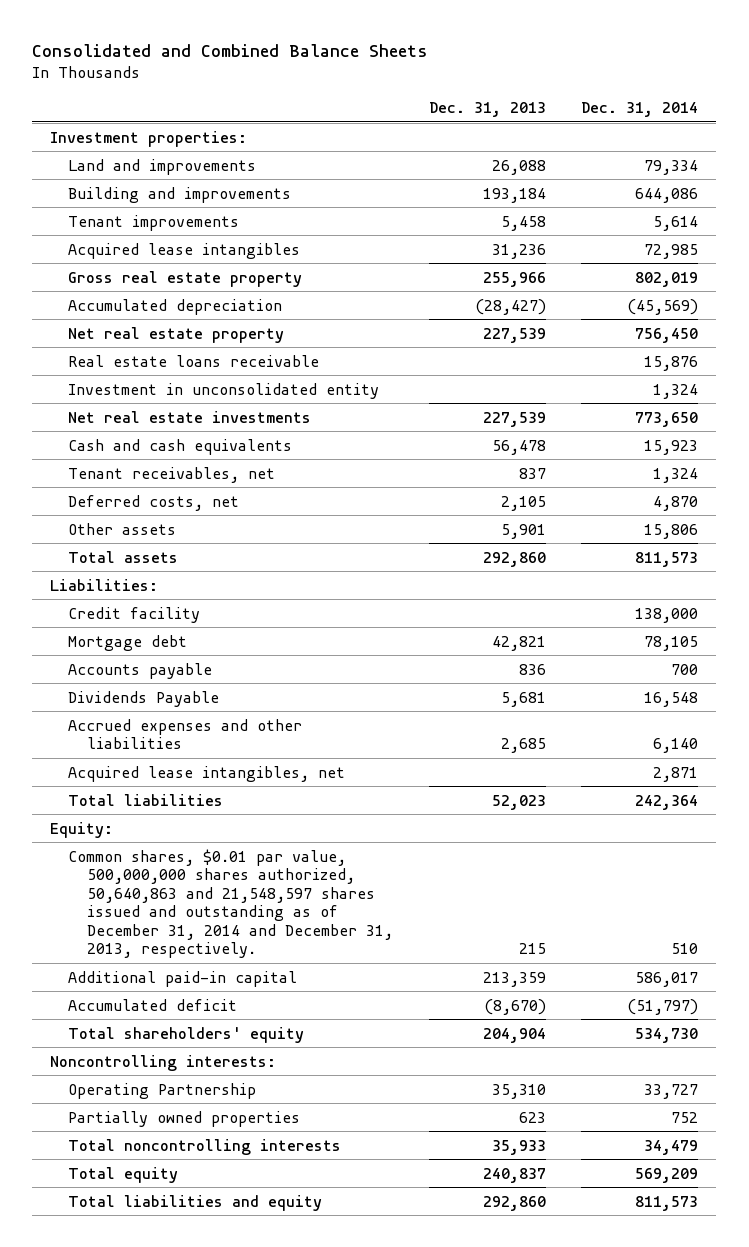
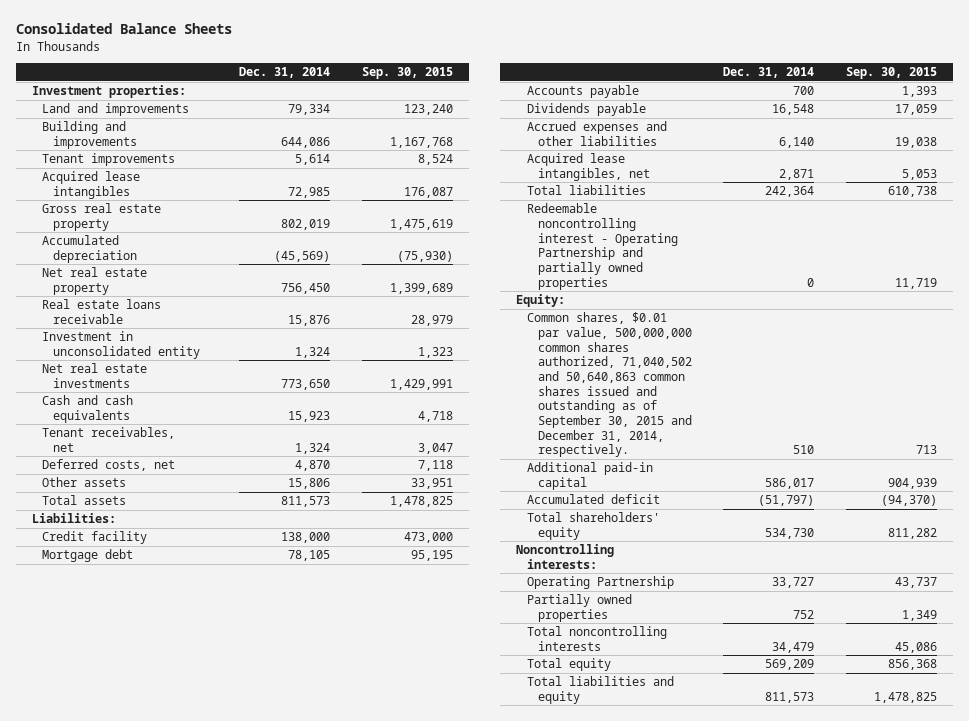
[32,43,429,57] Consolidated and Combined Balance Sheets -> [15,23,232,35] Consolidated Balance Sheets
[428,102,546,118] Dec. 31, 2013 -> none
none -> [362,67,454,80] Sep. 30, 2015
[68,690,220,707] Dividends Payable -> [526,103,646,117] Dividends payable
none -> [526,203,678,290] Redeemable noncontrolling interest - Operating Partnership and partially owned properties
[68,848,393,959] Common shares, $0.01 par value, 500,000,000 shares authorized, 50,640,863 and 21,548,597 shares issued and outstanding as of December 31, 2014 and December 31, 2013, respectively. -> [526,312,692,458] Common shares, $0.01 par value, 500,000,000 common shares authorized, 71,040,502 and 50,640,863 common shares issued and outstanding as of September 30, 2015 and December 31, 2014, respectively.

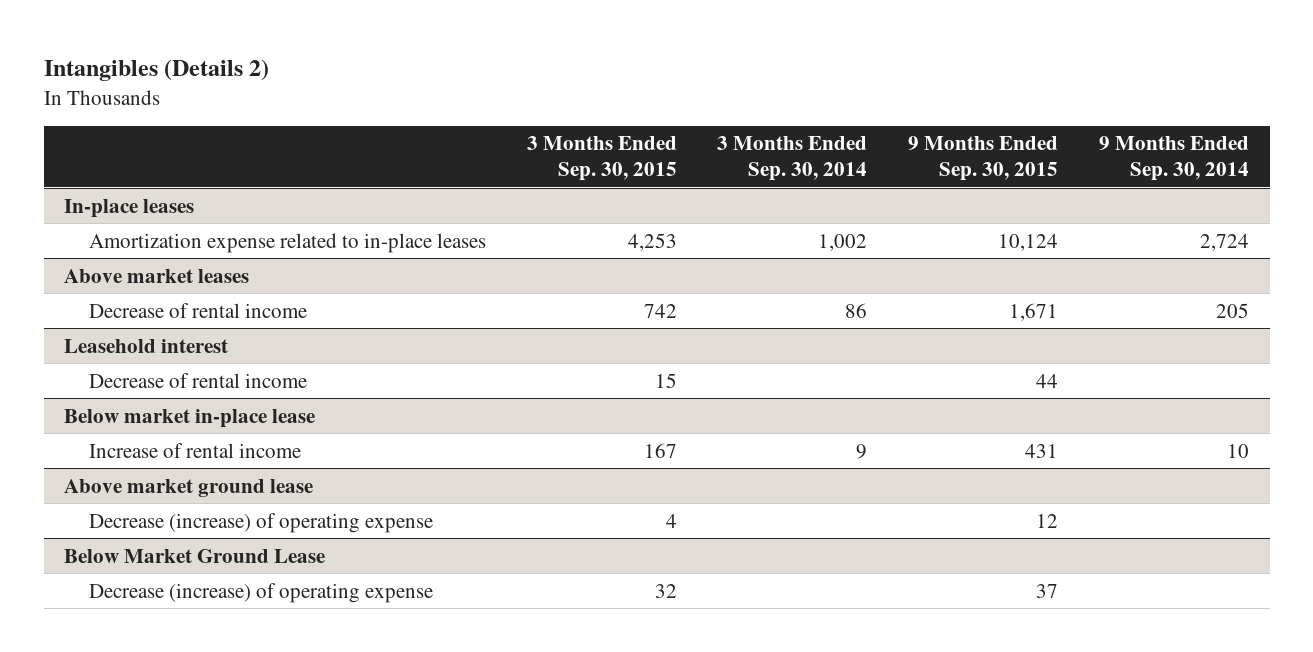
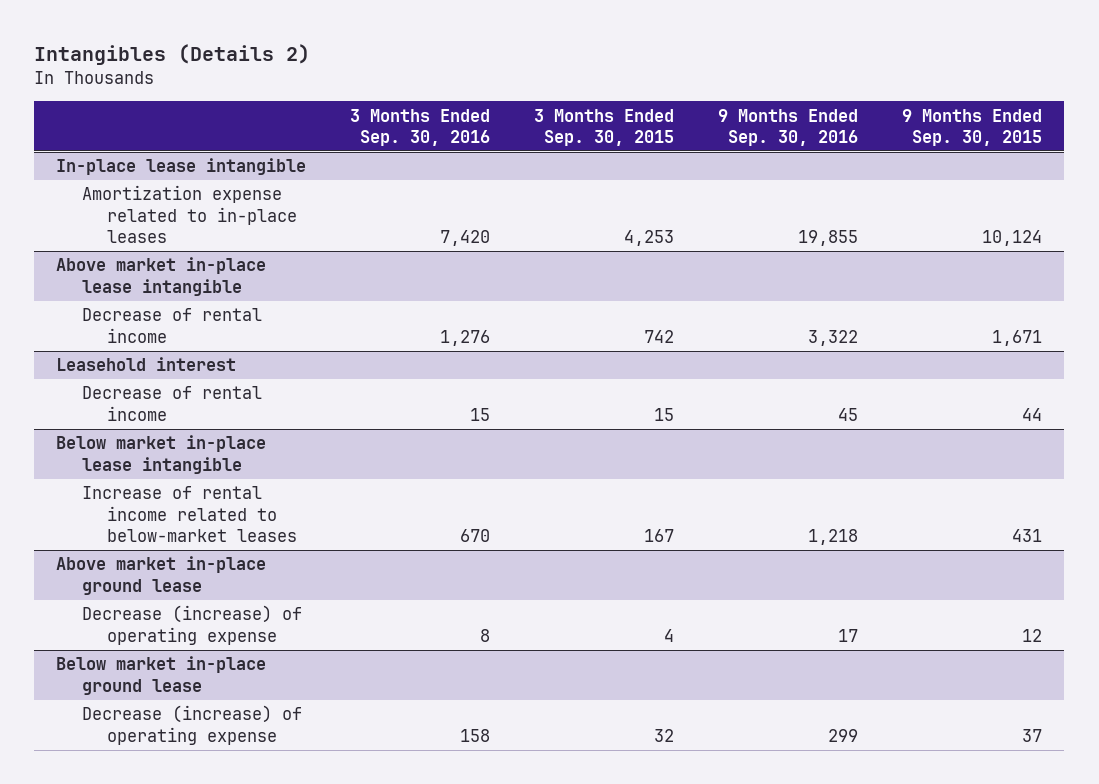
[717,136,868,181] 3 Months Ended Sep. 30, 2014 -> none
[1099,136,1250,181] 9 Months Ended Sep. 30, 2014 -> none
none -> [350,108,491,146] 3 Months Ended Sep. 30, 2016
none -> [718,108,859,146] 9 Months Ended Sep. 30, 2016
[64,198,195,218] In-place leases -> [56,158,307,176] In-place lease intangible
[64,268,250,283] Above market leases -> [56,257,267,296] Above market in-place lease intangible
[64,408,316,428] Below market in-place lease -> [56,435,267,474] Below market in-place lease intangible
[88,442,301,458] Increase of rental income -> [81,486,298,542] Increase of rental income related to below-market leases
[64,478,314,497] Above market ground lease -> [56,556,267,595] Above market in-place ground lease
[64,548,326,563] Below Market Ground Lease -> [56,656,267,695] Below market in-place ground lease

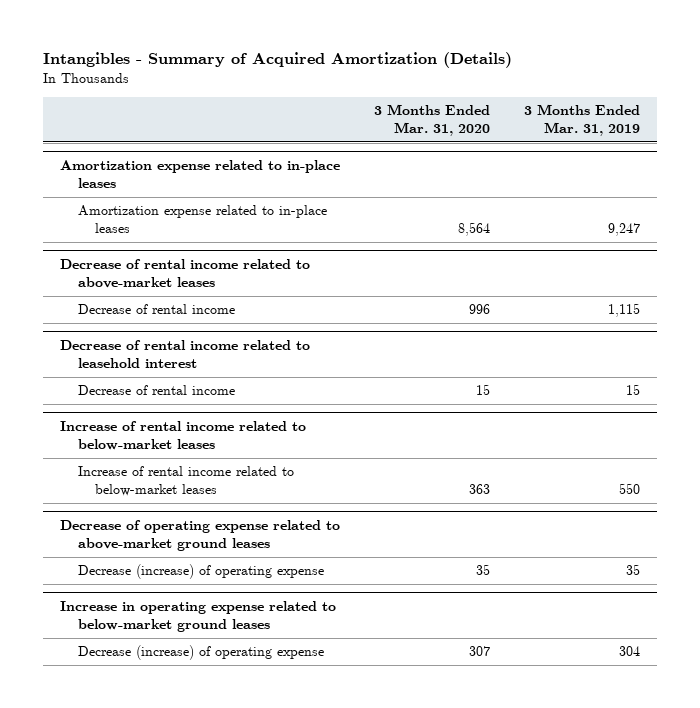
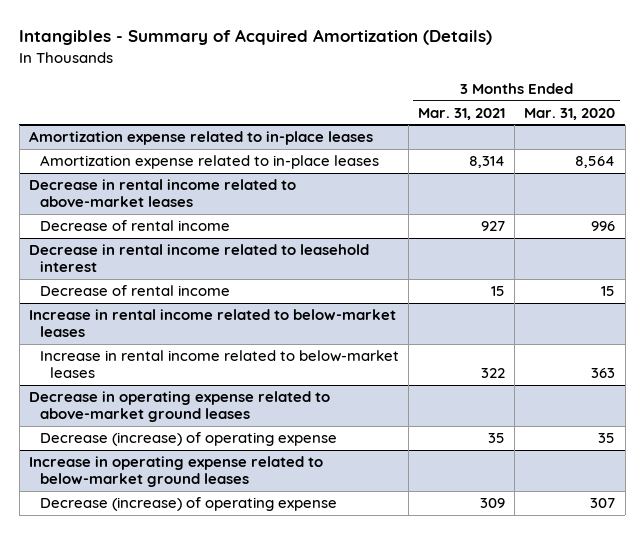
[524,104,641,136] 3 Months Ended Mar. 31, 2019 -> none
none -> [417,107,505,120] Mar. 31, 2021
[60,259,311,288] Decrease of rental income related to above-market leases -> [29,179,297,208] Decrease in rental income related to above-market leases
[60,340,311,368] Decrease of rental income related to leasehold interest -> [29,244,370,273] Decrease in rental income related to leasehold interest
[60,421,307,450] Increase of rental income related to below-market leases -> [29,309,397,338] Increase in rental income related to below-market leases
[77,466,294,497] Increase of rental income related to below-market leases -> [39,350,399,379] Increase in rental income related to below-market leases
[60,520,341,551] Decrease of operating expense related to above-market ground leases -> [29,391,331,423] Decrease in operating expense related to above-market ground leases

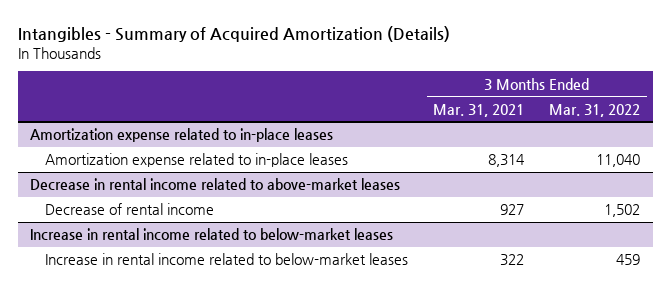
[524,107,616,120] Mar. 31, 2020 -> none
none -> [549,103,641,117] Mar. 31, 2022
[29,244,370,273] Decrease in rental income related to leasehold interest -> none
[39,285,230,297] Decrease of rental income -> none
[29,391,331,423] Decrease in operating expense related to above-market ground leases -> none
[39,432,337,447] Decrease (increase) of operating expense -> none
[29,456,324,488] Increase in operating expense related to below-market ground leases -> none
[39,497,337,512] Decrease (increase) of operating expense -> none

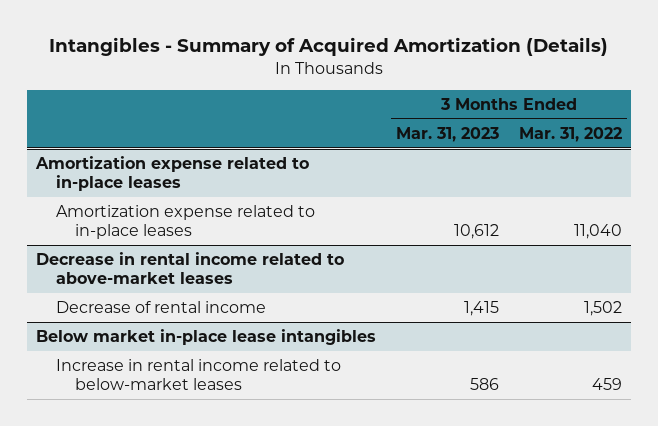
[433,103,525,117] Mar. 31, 2021 -> none
none -> [396,126,500,142] Mar. 31, 2023
[30,228,394,241] Increase in rental income related to below-market leases -> [36,329,377,346] Below market in-place lease intangibles

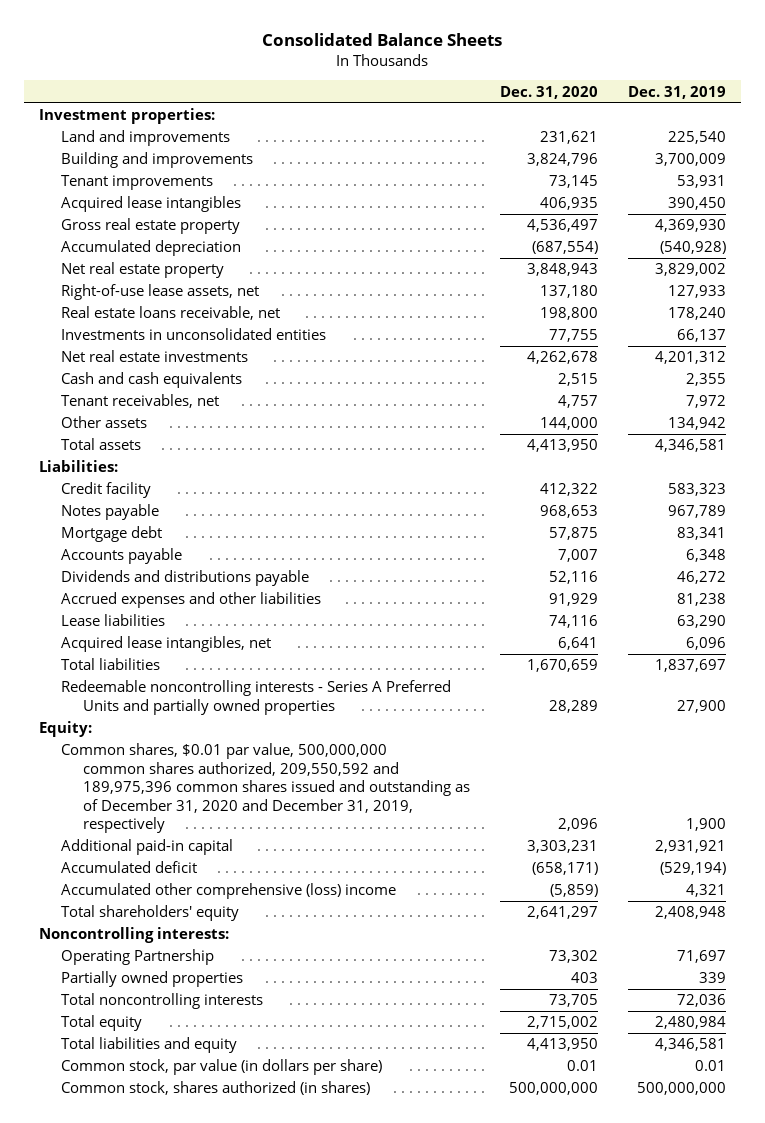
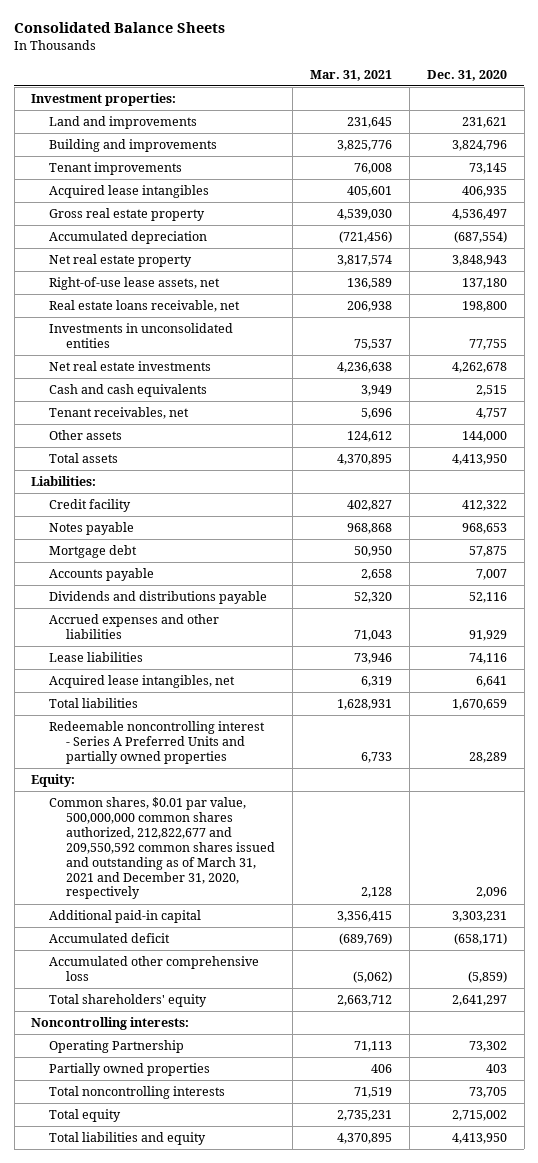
[627,85,726,99] Dec. 31, 2019 -> none
none -> [309,69,392,81] Mar. 31, 2021
[60,680,451,715] Redeemable noncontrolling interests - Series A Preferred Units and partially owned properties -> [48,721,265,764] Redeemable noncontrolling interest - Series A Preferred Units and partially owned properties
[60,743,470,834] Common shares, $0.01 par value, 500,000,000 common shares authorized, 209,550,592 and 189,975,396 common shares issued and outstanding as of December 31, 2020 and December 31, 2019, respectively -> [48,797,275,900] Common shares, $0.01 par value, 500,000,000 common shares authorized, 212,822,677 and 209,550,592 common shares issued and outstanding as of March 31, 2021 and December 31, 2020, respectively
[60,883,396,900] Accumulated other comprehensive (loss) income -> [48,956,259,982] Accumulated other comprehensive loss
[60,1059,382,1076] Common stock, par value (in dollars per share) -> none
[60,1081,370,1096] Common stock, shares authorized (in shares) -> none

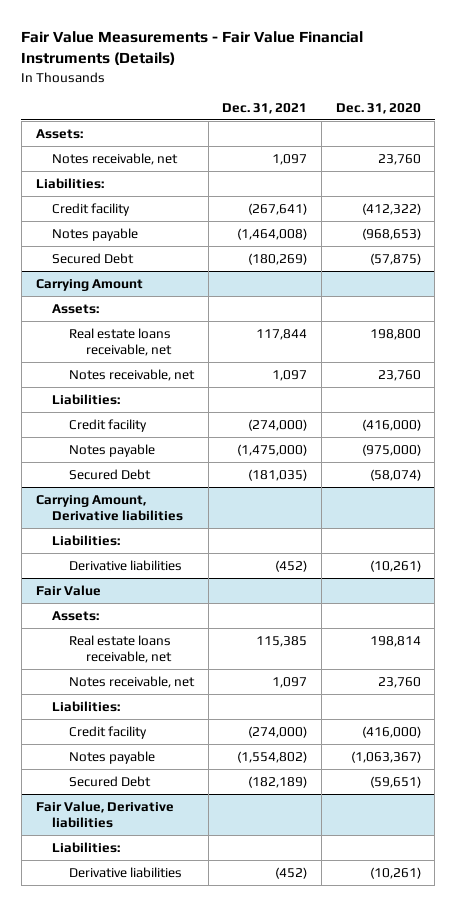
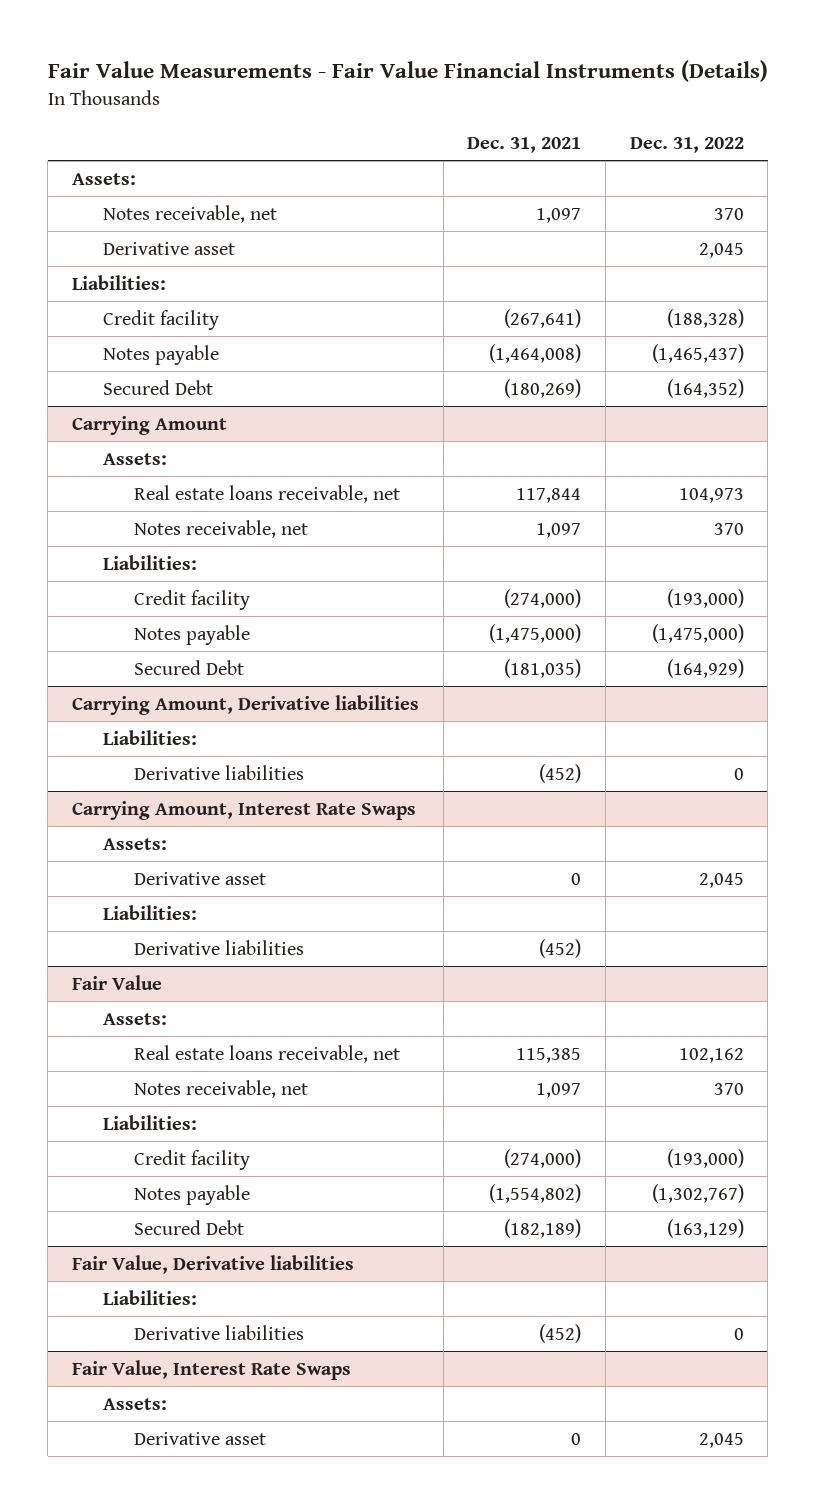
[335,102,421,114] Dec. 31, 2020 -> none
none -> [629,136,744,153] Dec. 31, 2022
none -> [102,241,235,255] Derivative asset
none -> [71,800,416,820] Carrying Amount, Interest Rate Swaps
none -> [102,837,167,850] Assets:
none -> [133,871,266,885] Derivative asset
none -> [102,904,197,920] Liabilities:
none -> [133,939,304,955] Derivative liabilities
none -> [71,1359,351,1380] Fair Value, Interest Rate Swaps
none -> [102,1397,167,1410] Assets:
none -> [133,1431,266,1445] Derivative asset

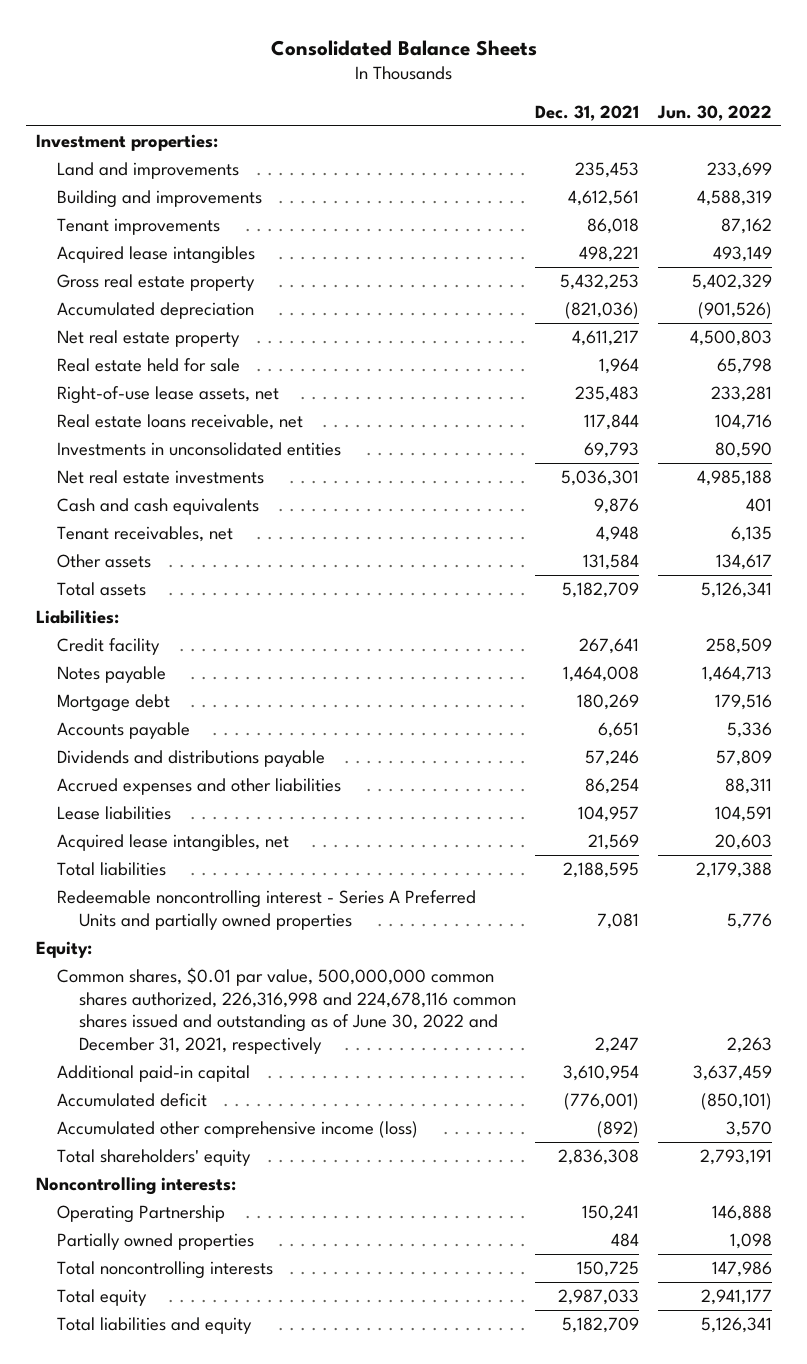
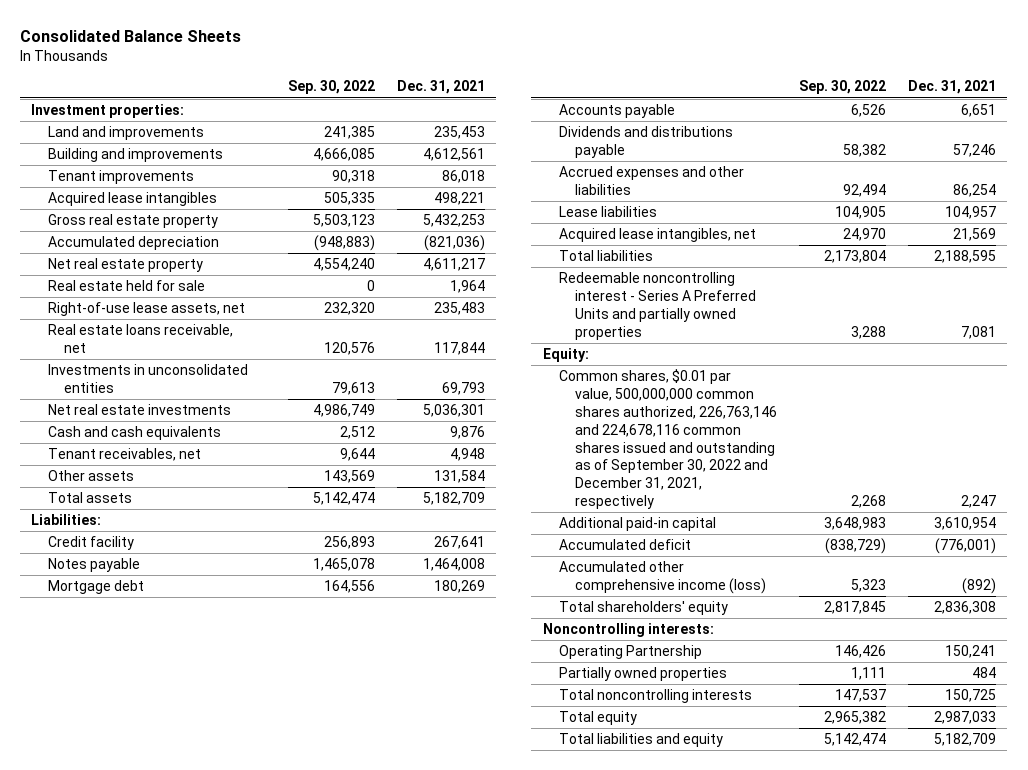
[656,104,772,121] Jun. 30, 2022 -> none
none -> [288,80,376,95] Sep. 30, 2022
[57,967,517,1054] Common shares, $0.01 par value, 500,000,000 common shares authorized, 226,316,998 and 224,678,116 common shares issued and outstanding as of June 30, 2022 and December 31, 2021, respectively -> [558,369,778,510] Common shares, $0.01 par value, 500,000,000 common shares authorized, 226,763,146 and 224,678,116 common shares issued and outstanding as of September 30, 2022 and December 31, 2021, respectively

